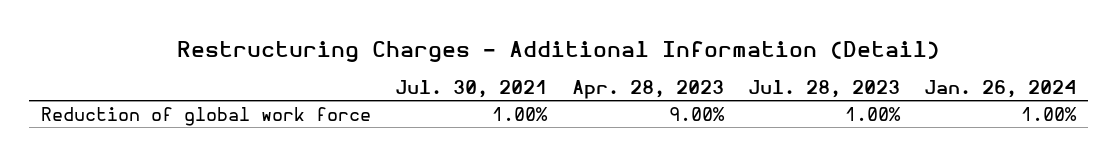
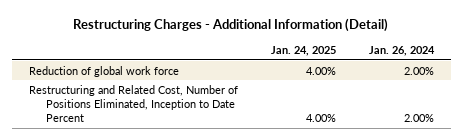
[395,80,548,99] Jul. 30, 2021 -> none
[571,80,724,100] Apr. 28, 2023 -> none
[747,80,900,99] Jul. 28, 2023 -> none
none -> [270,45,336,56] Jan. 24, 2025
[1021,106,1078,121] 1.00% -> [404,66,435,75] 2.00%
none -> [28,84,238,122] Restructuring and Related Cost, Number of Positions Eliminated, Inception to Date Percent

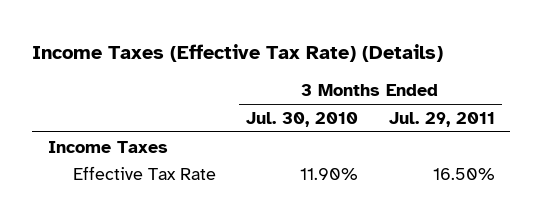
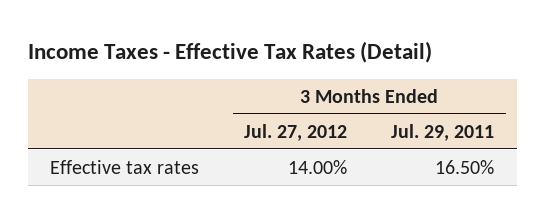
[32,44,444,63] Income Taxes (Effective Tax Rate) (Details) -> [27,40,432,63] Income Taxes - Effective Tax Rates (Detail)
[246,111,359,127] Jul. 30, 2010 -> none
none -> [243,123,347,141] Jul. 27, 2012
[47,140,168,153] Income Taxes -> none
[72,165,216,180] Effective Tax Rate -> [50,160,200,175] Effective tax rates

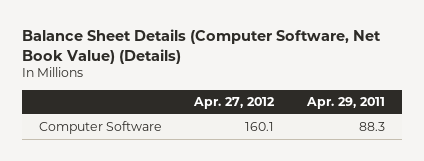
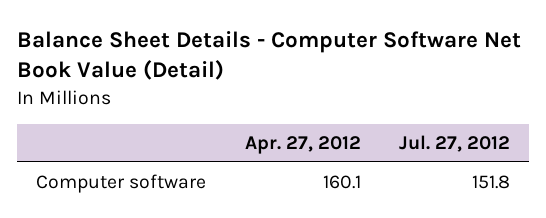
[22,29,382,64] Balance Sheet Details (Computer Software, Net Book Value) (Details) -> [16,30,521,81] Balance Sheet Details - Computer Software Net Book Value (Detail)
[306,97,386,110] Apr. 29, 2011 -> none
none -> [399,134,511,152] Jul. 27, 2012
[38,121,162,135] Computer Software -> [35,174,206,194] Computer software

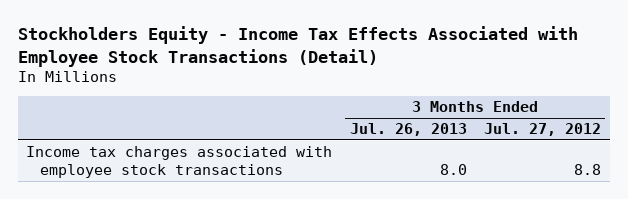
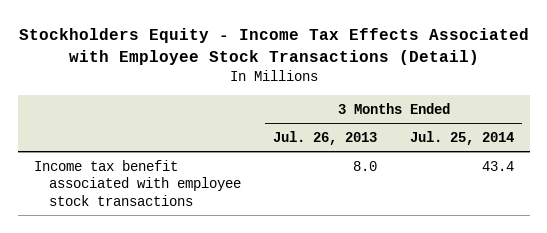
[484,123,602,137] Jul. 27, 2012 -> none
none -> [409,130,514,145] Jul. 25, 2014
[26,146,333,179] Income tax charges associated with employee stock transactions -> [33,159,242,206] Income tax benefit associated with employee stock transactions

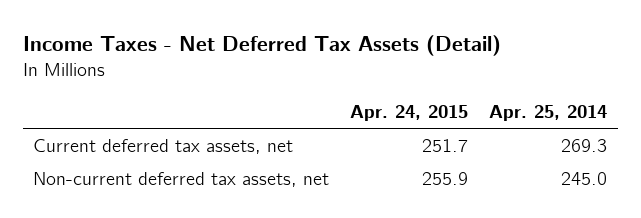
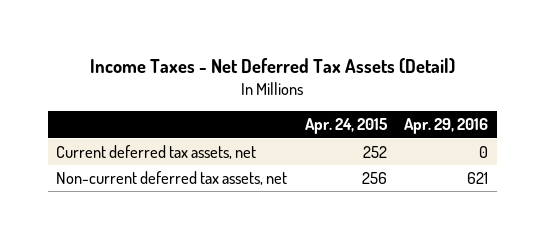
[489,104,608,121] Apr. 25, 2014 -> none
none -> [404,118,489,135] Apr. 29, 2016
[422,139,469,153] 251.7 -> [362,146,387,159] 252
[422,172,469,186] 255.9 -> [361,172,387,185] 256

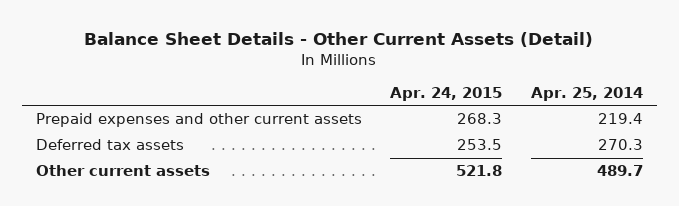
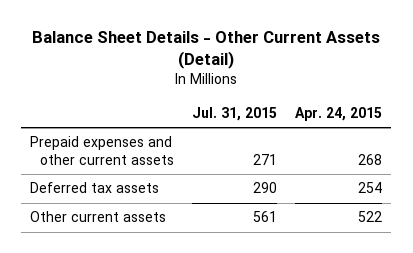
[530,86,643,101] Apr. 25, 2014 -> none
none -> [192,106,278,121] Jul. 31, 2015
[457,113,503,125] 268.3 -> [358,153,383,165] 268
[457,139,503,151] 253.5 -> [358,182,383,194] 254
[456,165,503,177] 521.8 -> [358,211,383,223] 522

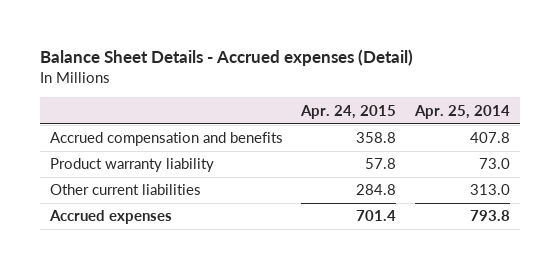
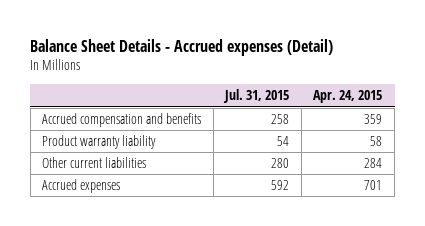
[414,104,511,119] Apr. 25, 2014 -> none
none -> [223,89,290,104] Jul. 31, 2015
[356,132,397,144] 358.8 -> [364,114,383,125] 359
[365,158,397,170] 57.8 -> [370,136,383,147] 58
[356,184,397,196] 284.8 -> [364,158,383,169] 284
[356,210,397,222] 701.4 -> [364,180,383,191] 701

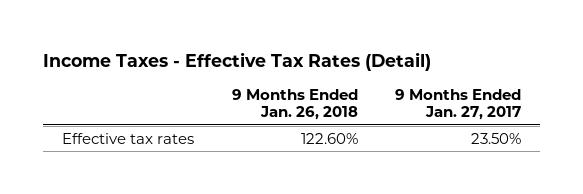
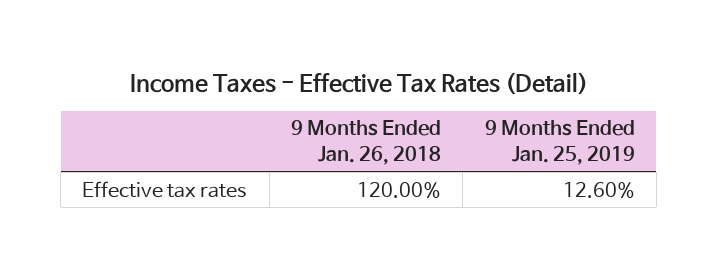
[395,88,522,121] 9 Months Ended Jan. 27, 2017 -> none
none -> [484,120,635,165] 9 Months Ended Jan. 25, 2019
[300,132,358,144] 122.60% -> [357,181,442,198] 120.00%

